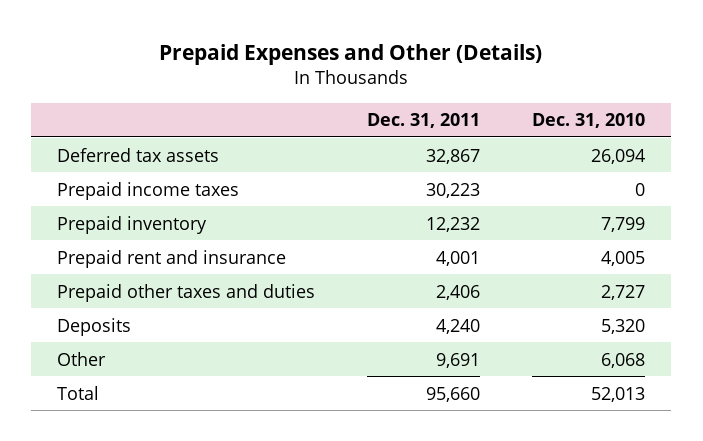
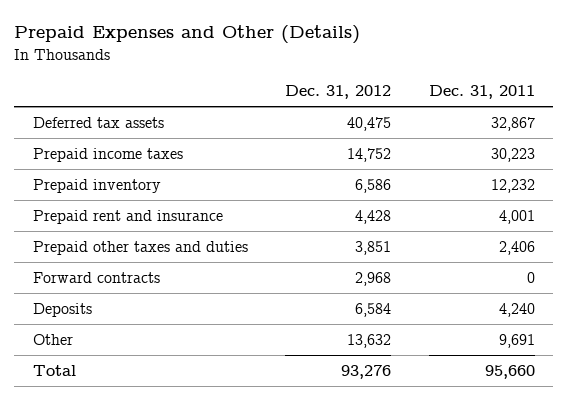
[532,113,646,129] Dec. 31, 2010 -> none
none -> [285,85,392,100] Dec. 31, 2012
none -> [32,271,160,283] Forward contracts

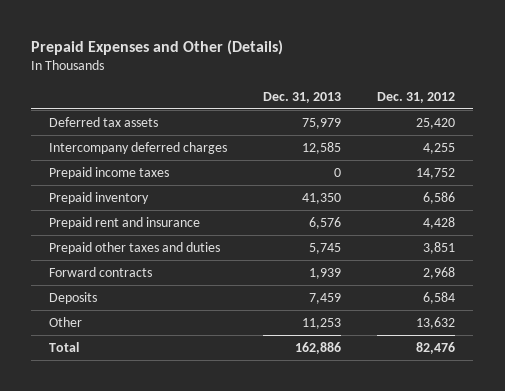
[428,85,535,100] Dec. 31, 2011 -> none
none -> [263,91,342,103] Dec. 31, 2013
[347,116,392,131] 40,475 -> [416,117,456,129] 25,420
none -> [49,141,228,154] Intercompany deferred charges
[341,364,392,379] 93,276 -> [416,341,456,354] 82,476

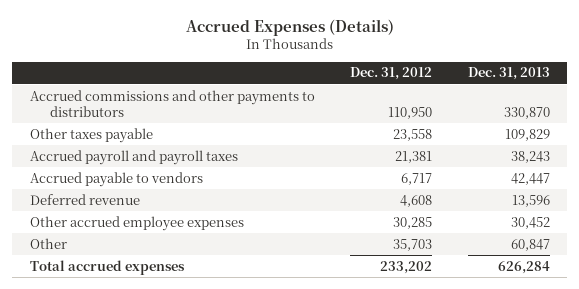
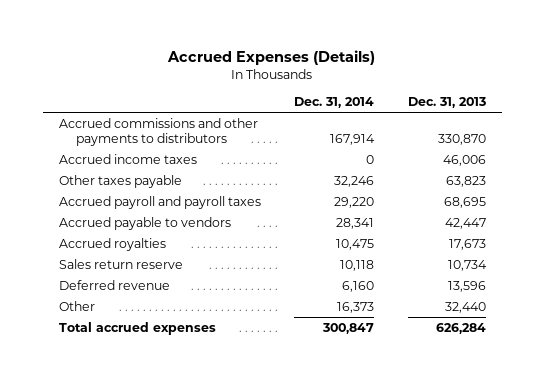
[350,67,433,81] Dec. 31, 2012 -> none
none -> [294,97,375,109] Dec. 31, 2014
none -> [59,153,198,164] Accrued income taxes
[504,128,550,141] 109,829 -> [445,175,486,187] 63,823
[510,150,550,163] 38,243 -> [443,196,486,208] 68,695
none -> [59,237,167,251] Accrued royalties
none -> [59,258,184,269] Sales return reserve
[29,215,244,231] Other accrued employee expenses -> none
[510,238,550,251] 60,847 -> [444,301,486,313] 32,440

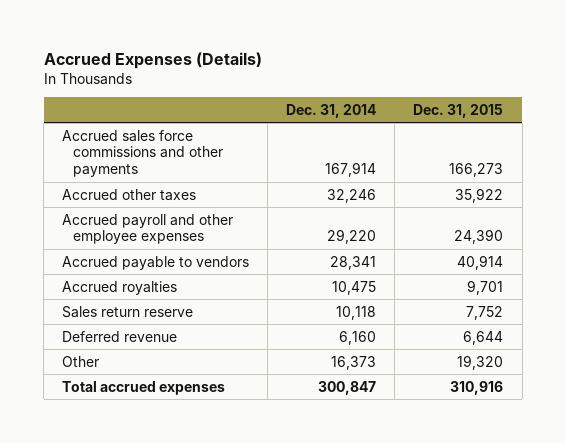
[407,97,486,109] Dec. 31, 2013 -> none
none -> [413,103,504,118] Dec. 31, 2015
[59,153,198,164] Accrued income taxes -> none
[59,117,259,147] Accrued commissions and other payments to distributors -> [62,129,223,178] Accrued sales force commissions and other payments
[59,174,183,188] Other taxes payable -> [62,188,197,201] Accrued other taxes
[59,195,262,209] Accrued payroll and payroll taxes -> [62,213,234,245] Accrued payroll and other employee expenses

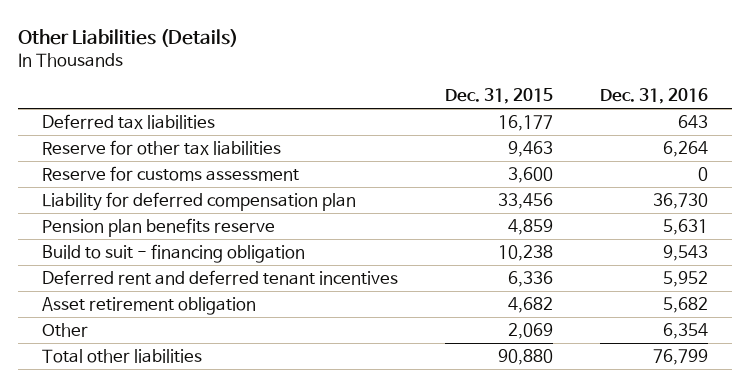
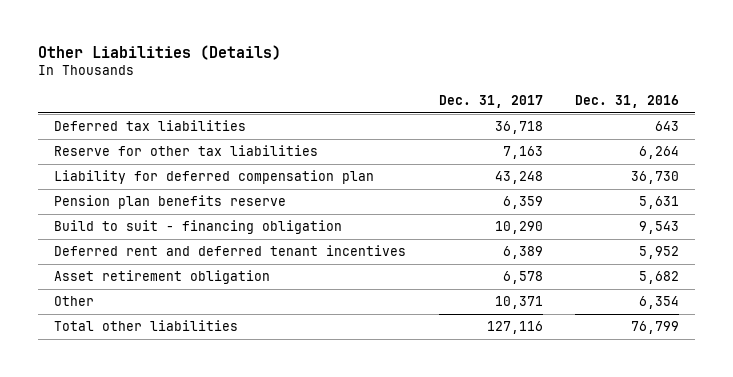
[445,87,554,104] Dec. 31, 2015 -> none
none -> [438,94,543,108] Dec. 31, 2017
[42,165,300,181] Reserve for customs assessment -> none

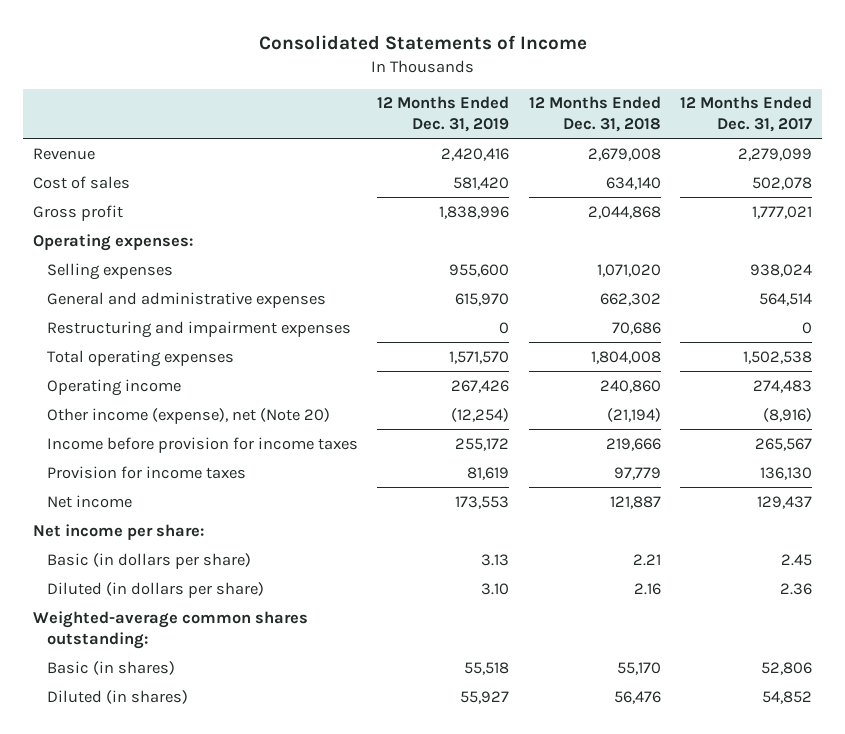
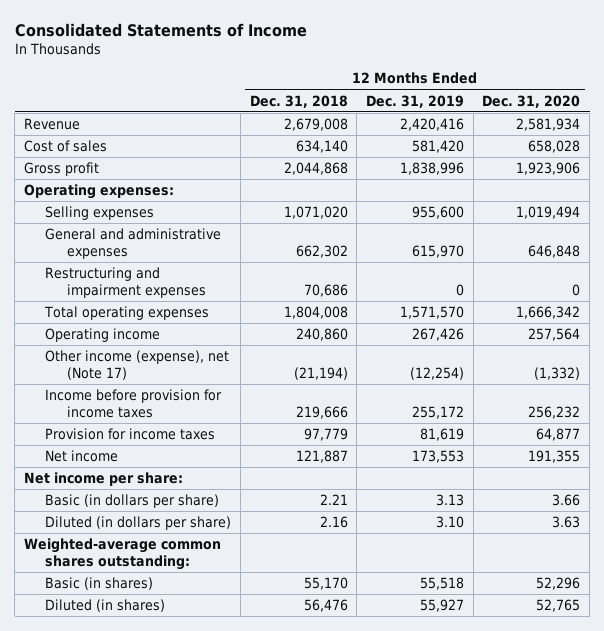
[680,96,813,133] 12 Months Ended Dec. 31, 2017 -> none
none -> [482,94,581,108] Dec. 31, 2020
[46,407,330,424] Other income (expense), net (Note 20) -> [45,350,230,381] Other income (expense), net (Note 17)

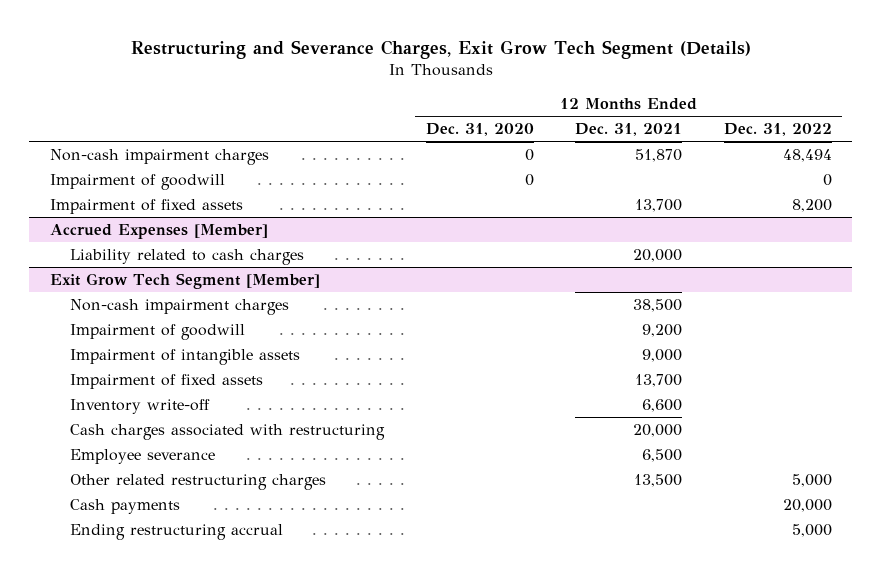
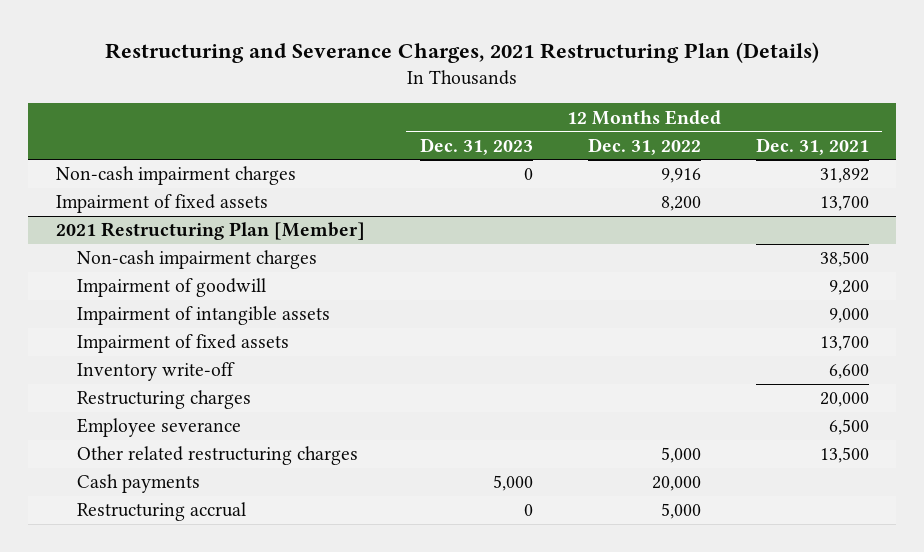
[130,39,751,59] Restructuring and Severance Charges, Exit Grow Tech Segment (Details) -> [105,42,820,64] Restructuring and Severance Charges, 2021 Restructuring Plan (Details)
[425,122,534,136] Dec. 31, 2020 -> none
none -> [419,137,533,155] Dec. 31, 2023
[50,173,226,190] Impairment of goodwill -> none
[635,148,683,162] 51,870 -> [819,168,869,184] 31,892
[782,148,832,162] 48,494 -> [660,168,701,184] 9,916
[50,223,269,239] Accrued Expenses [Member] -> none
[70,248,305,265] Liability related to cash charges -> none
[50,272,321,289] Exit Grow Tech Segment [Member] -> none
none -> [55,222,365,241] 2021 Restructuring Plan [Member]
[70,423,386,440] Cash charges associated with restructuring -> [76,390,251,410] Restructuring charges
[70,523,284,540] Ending restructuring accrual -> [76,502,246,522] Restructuring accrual

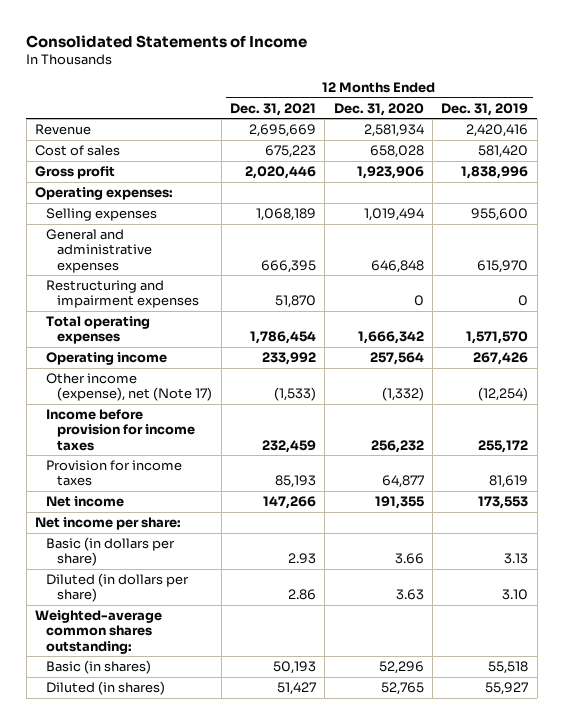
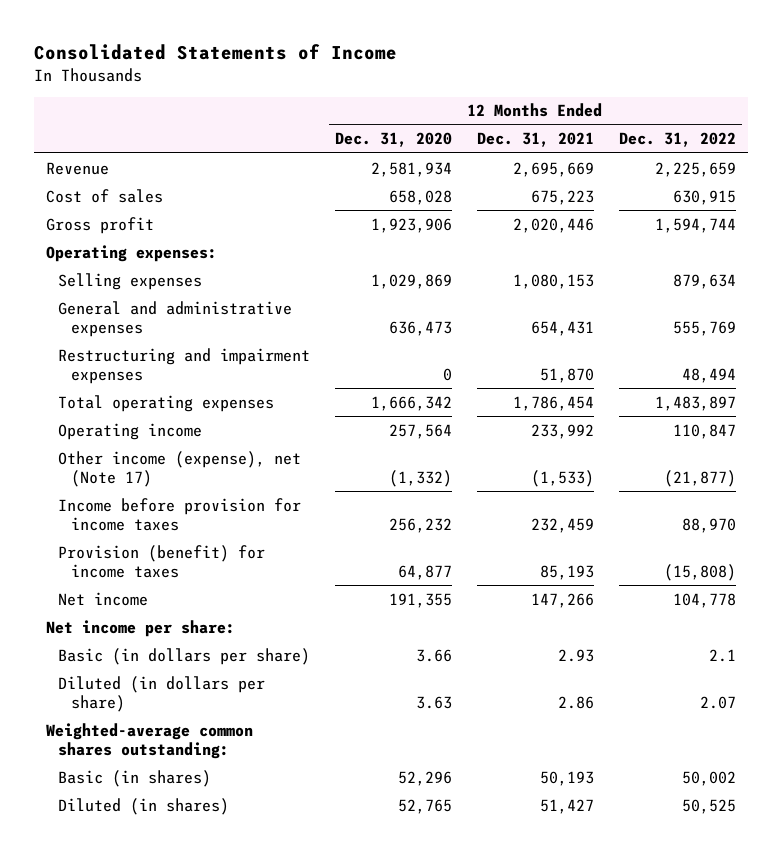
[441,102,529,116] Dec. 31, 2019 -> none
none -> [618,132,736,148] Dec. 31, 2022
[256,208,317,222] 1,068,189 -> [512,273,594,289] 1,080,153
[363,208,424,222] 1,019,494 -> [371,273,453,289] 1,029,869
[261,259,317,273] 666,395 -> [530,320,594,336] 654,431
[370,259,424,273] 646,848 -> [389,320,453,336] 636,473
[46,460,183,487] Provision for income taxes -> [58,544,266,578] Provision (benefit) for income taxes

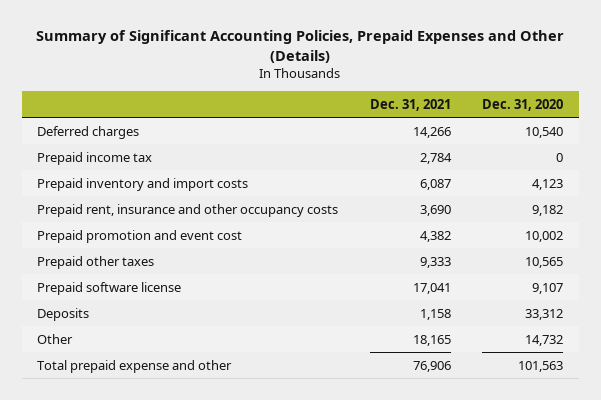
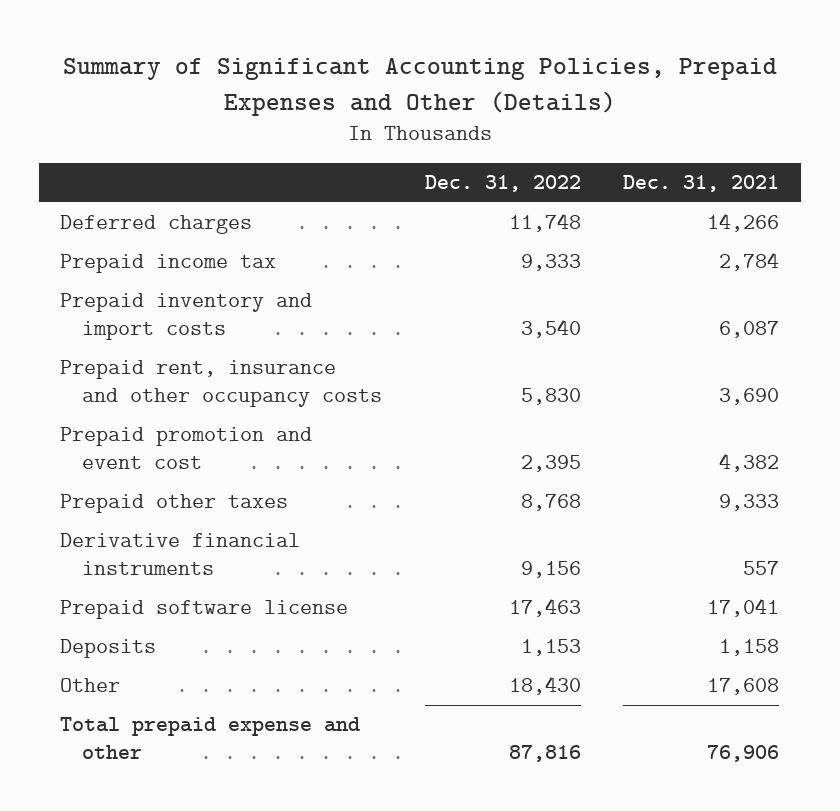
[482,98,564,111] Dec. 31, 2020 -> none
none -> [424,175,581,193] Dec. 31, 2022
none -> [60,533,301,576] Derivative financial instruments
[412,334,451,346] 18,165 -> [707,678,780,696] 17,608

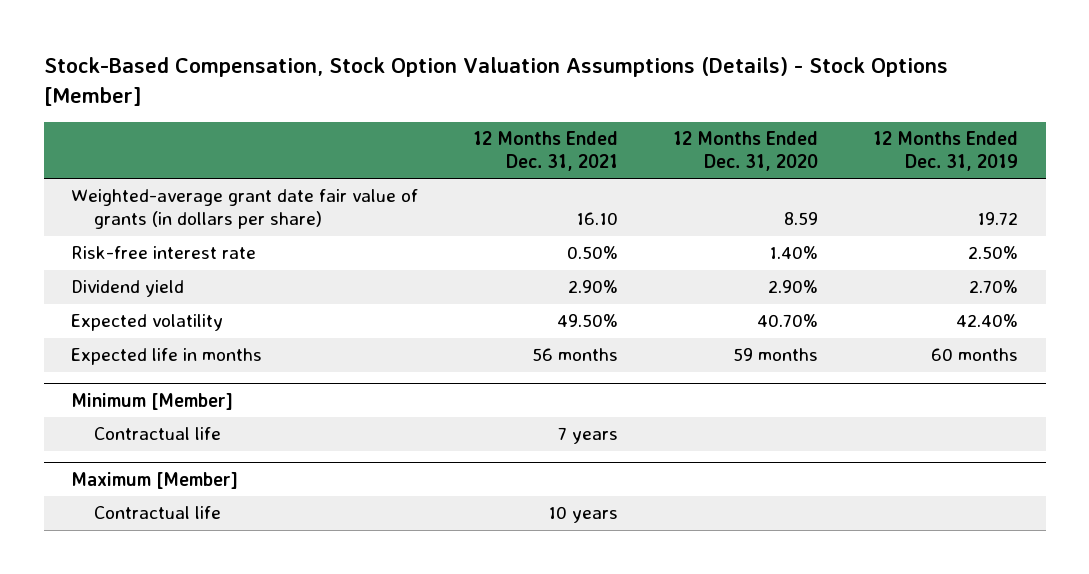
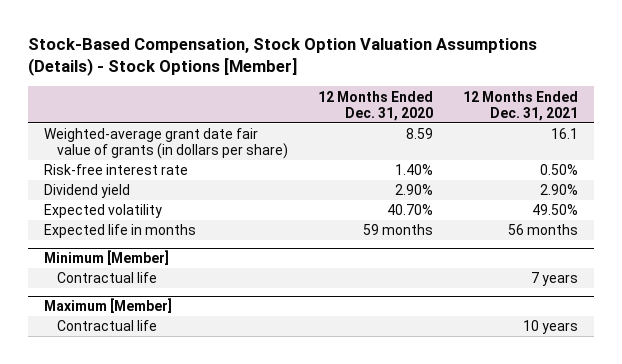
[873,131,1019,171] 12 Months Ended Dec. 31, 2019 -> none
[576,212,619,226] 16.10 -> [551,128,579,140] 16.1

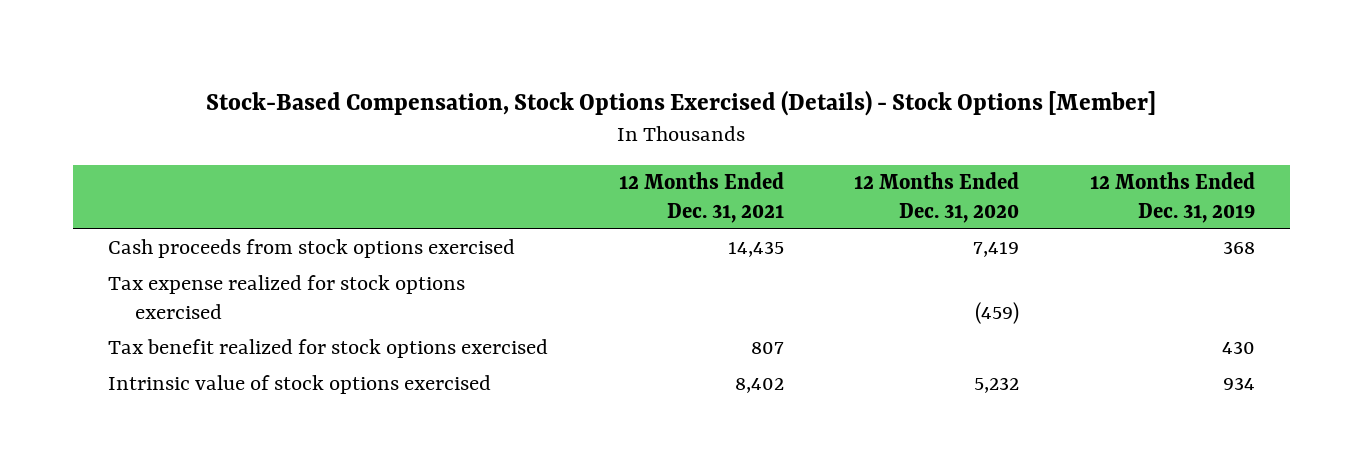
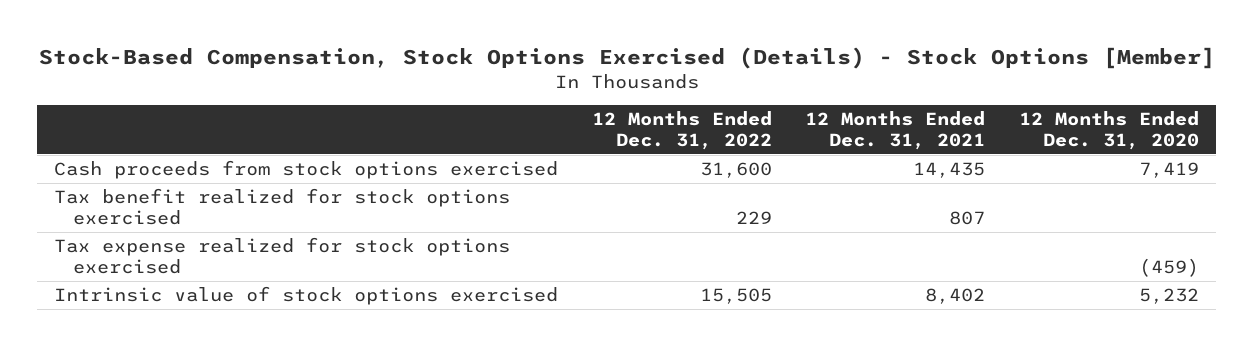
[1089,172,1255,223] 12 Months Ended Dec. 31, 2019 -> none
none -> [591,111,772,150] 12 Months Ended Dec. 31, 2022
[108,275,466,319] Tax expense realized for stock options exercised -> [54,237,511,274] Tax expense realized for stock options exercised

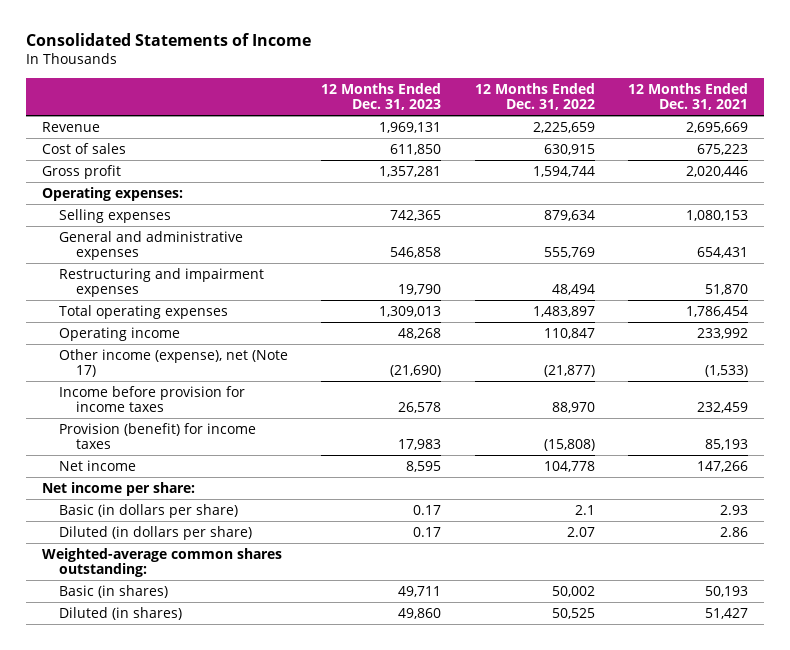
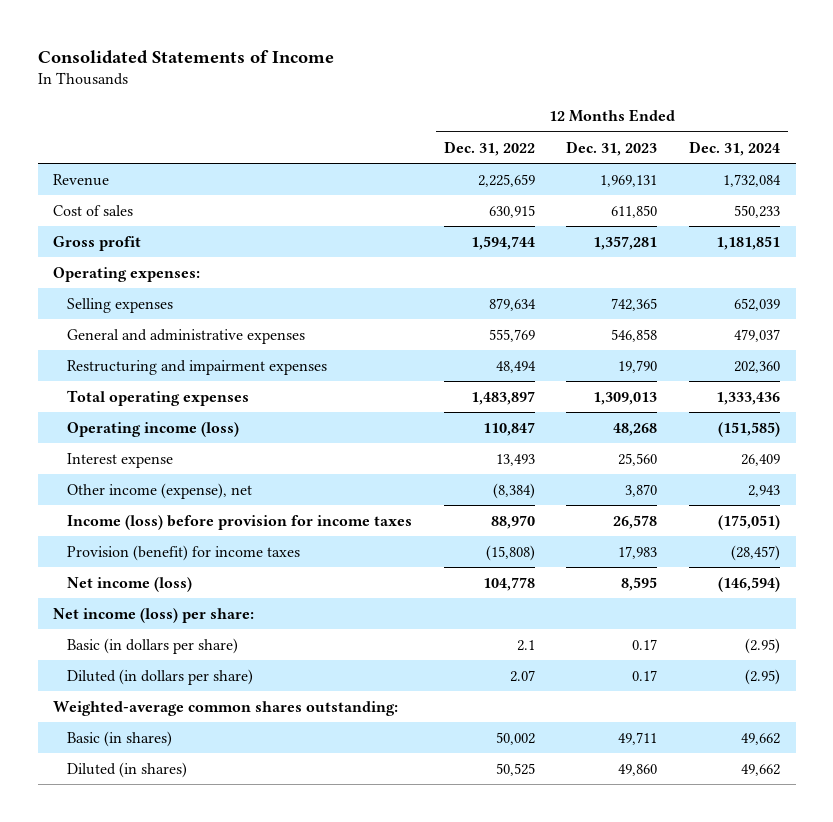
[627,82,748,110] 12 Months Ended Dec. 31, 2021 -> none
none -> [688,140,780,156] Dec. 31, 2024
[59,326,181,341] Operating income -> [67,421,240,437] Operating income (loss)
none -> [67,452,174,468] Interest expense
[59,348,289,378] Other income (expense), net (Note 17) -> [67,482,253,499] Other income (expense), net
[390,365,442,378] (21,690) -> [625,483,658,497] 3,870
[543,365,595,378] (21,877) -> [492,482,535,499] (8,384)
[59,385,246,413] Income before provision for income taxes -> [67,514,413,530] Income (loss) before provision for income taxes
[59,459,137,471] Net income -> [67,576,193,592] Net income (loss)
[42,481,196,496] Net income per share: -> [53,607,255,623] Net income (loss) per share:

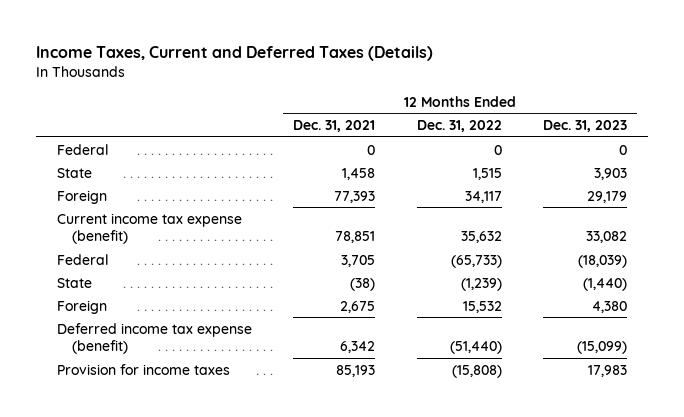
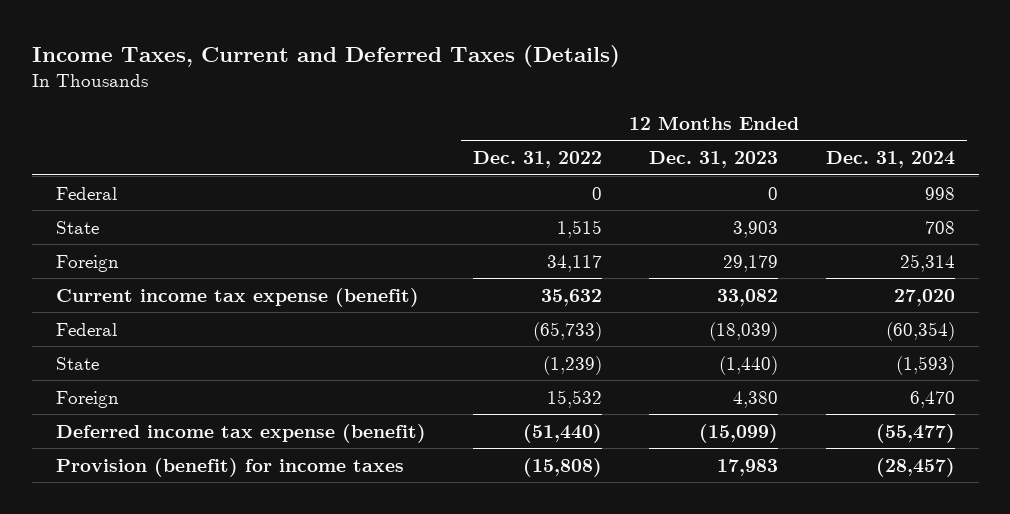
[293,120,376,133] Dec. 31, 2021 -> none
none -> [825,151,955,169] Dec. 31, 2024
[57,363,231,375] Provision for income taxes -> [55,457,404,477] Provision (benefit) for income taxes

